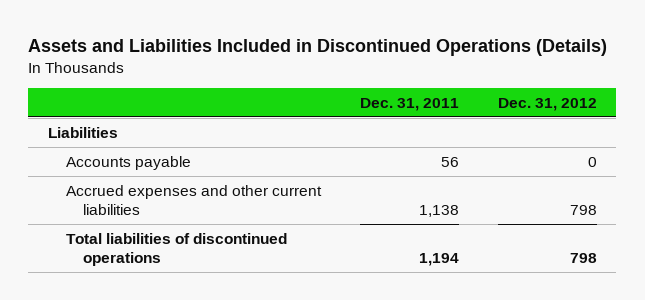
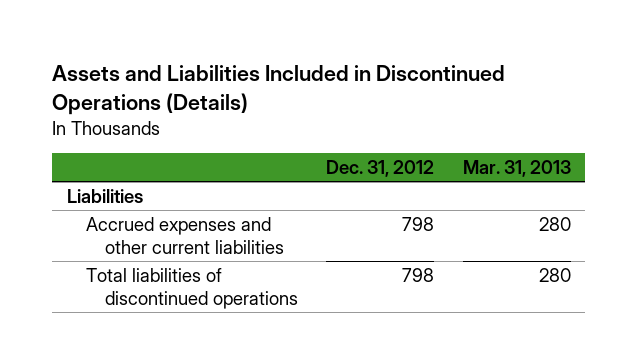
[359,98,459,112] Dec. 31, 2011 -> none
none -> [462,160,571,178] Mar. 31, 2013
[65,155,191,170] Accounts payable -> none

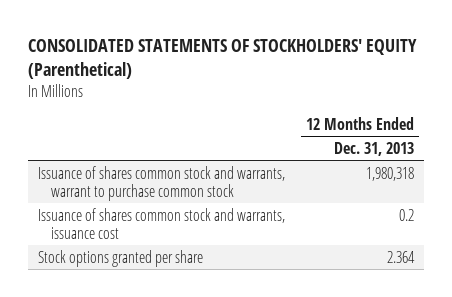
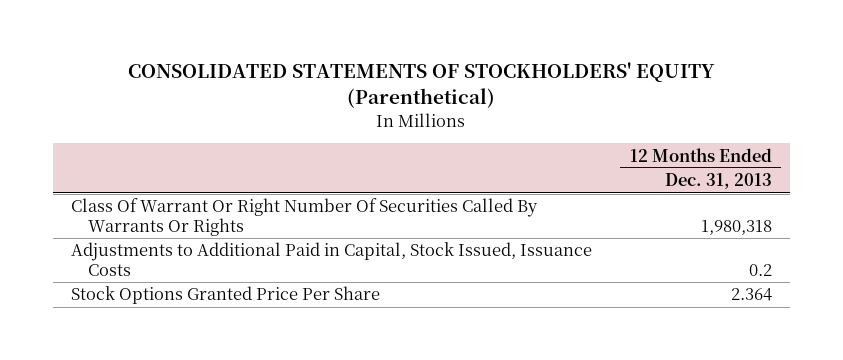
[38,165,286,201] Issuance of shares common stock and warrants, warrant to purchase common stock -> [71,198,539,236] Class Of Warrant Or Right Number Of Securities Called By Warrants Or Rights
[38,207,286,239] Issuance of shares common stock and warrants, issuance cost -> [71,242,593,276] Adjustments to Additional Paid in Capital, Stock Issued, Issuance Costs
[38,249,204,267] Stock options granted per share -> [71,286,381,305] Stock Options Granted Price Per Share

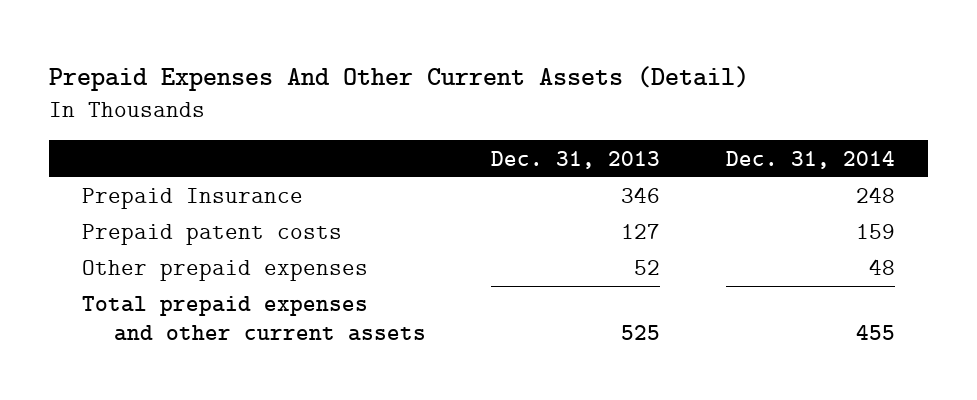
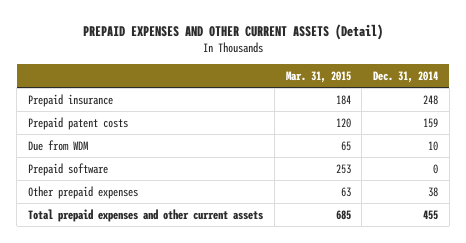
[49,66,750,92] Prepaid Expenses And Other Current Assets (Detail) -> [83,23,384,40] PREPAID EXPENSES AND OTHER CURRENT ASSETS (Detail)
[491,150,661,169] Dec. 31, 2013 -> none
none -> [285,71,351,84] Mar. 31, 2015
[82,188,304,210] Prepaid Insurance -> [28,93,114,107] Prepaid insurance
none -> [28,139,89,151] Due from WDM
none -> [28,162,109,176] Prepaid software
[869,259,896,276] 48 -> [428,186,439,197] 38

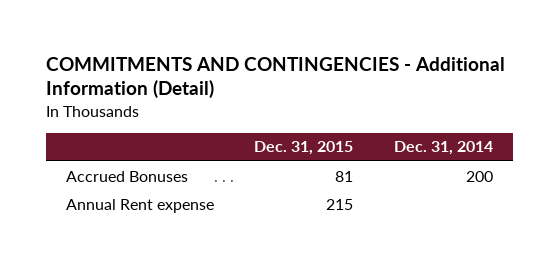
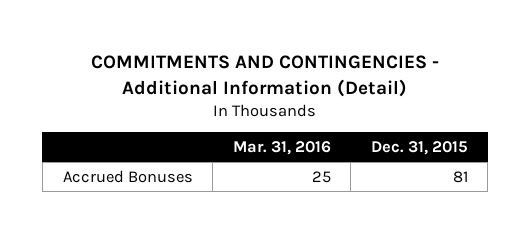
[393,141,493,156] Dec. 31, 2014 -> none
none -> [232,141,331,156] Mar. 31, 2016
[66,198,215,213] Annual Rent expense -> none

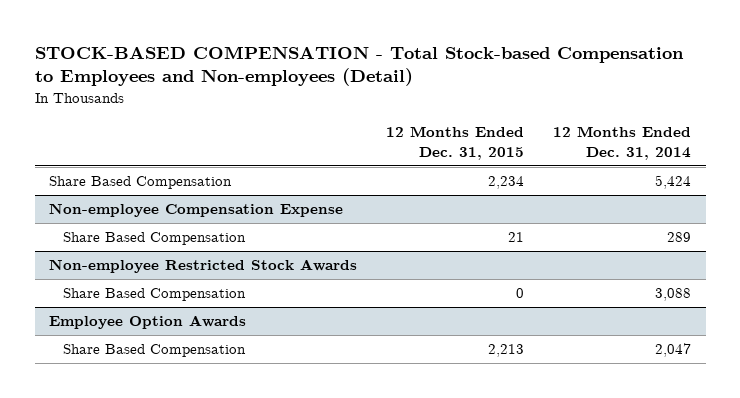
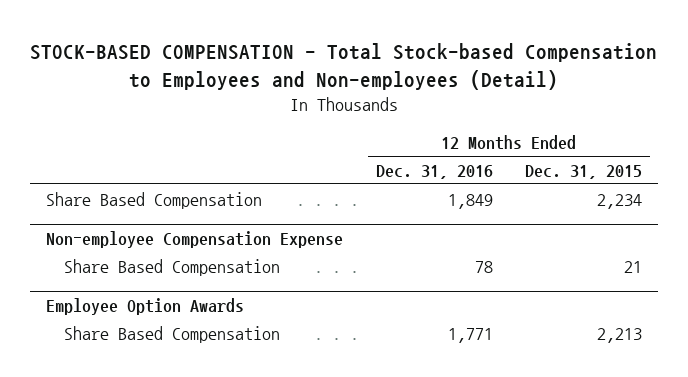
[553,126,692,160] 12 Months Ended Dec. 31, 2014 -> none
none -> [375,164,493,179] Dec. 31, 2016
[49,259,358,274] Non-employee Restricted Stock Awards -> none
[62,288,246,302] Share Based Compensation -> none

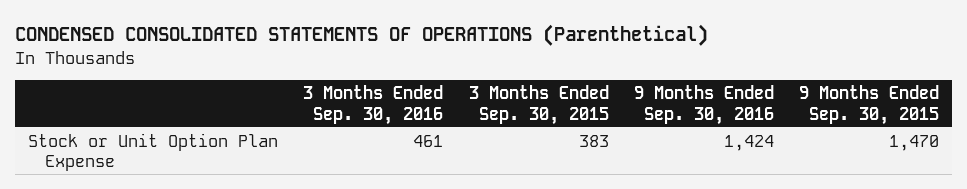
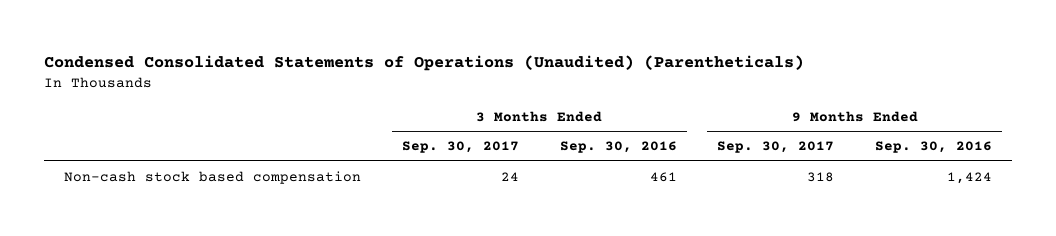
[15,24,709,47] CONDENSED CONSOLIDATED STATEMENTS OF OPERATIONS (Parenthetical) -> [44,54,805,71] Condensed Consolidated Statements of Operations (Unaudited) (Parentheticals)
[468,84,609,125] 3 Months Ended Sep. 30, 2015 -> none
[799,84,940,125] 9 Months Ended Sep. 30, 2015 -> none
none -> [402,141,520,154] Sep. 30, 2017
none -> [717,141,835,154] Sep. 30, 2017
[27,132,278,172] Stock or Unit Option Plan Expense -> [64,171,362,185] Non-cash stock based compensation

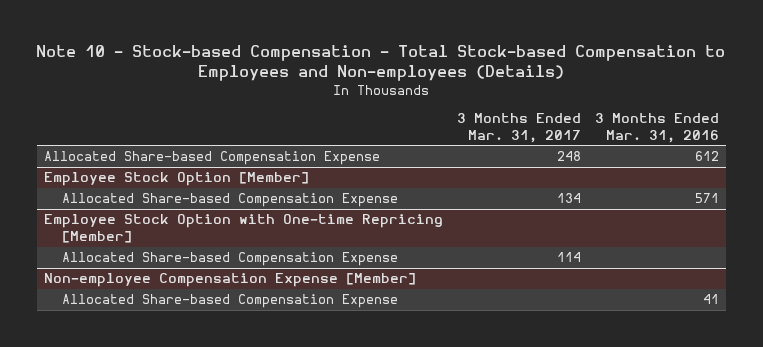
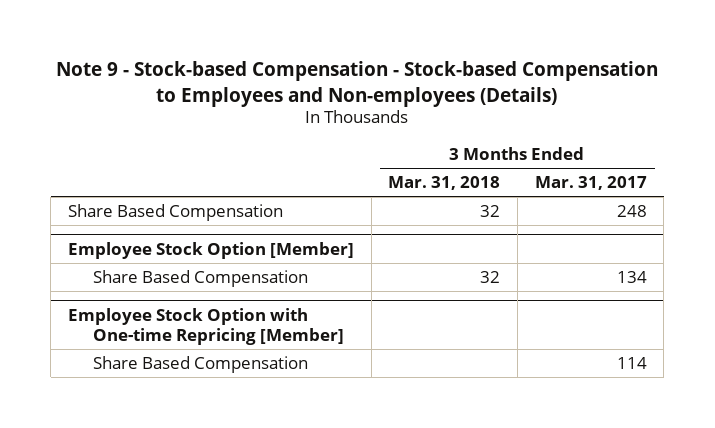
[36,45,726,82] Note 10 - Stock-based Compensation - Total Stock-based Compensation to Employees and Non-employees (Details) -> [56,61,659,107] Note 9 - Stock-based Compensation - Stock-based Compensation to Employees and Non-employees (Details)
[595,113,720,143] 3 Months Ended Mar. 31, 2016 -> none
none -> [388,176,501,191] Mar. 31, 2018
[43,151,380,166] Allocated Share-based Compensation Expense -> [68,203,284,221] Share Based Compensation
[62,193,399,208] Allocated Share-based Compensation Expense -> [93,269,309,287] Share Based Compensation
[43,273,416,288] Non-employee Compensation Expense [Member] -> none
[62,294,399,309] Allocated Share-based Compensation Expense -> none
[62,252,399,267] Allocated Share-based Compensation Expense -> [93,355,309,373] Share Based Compensation

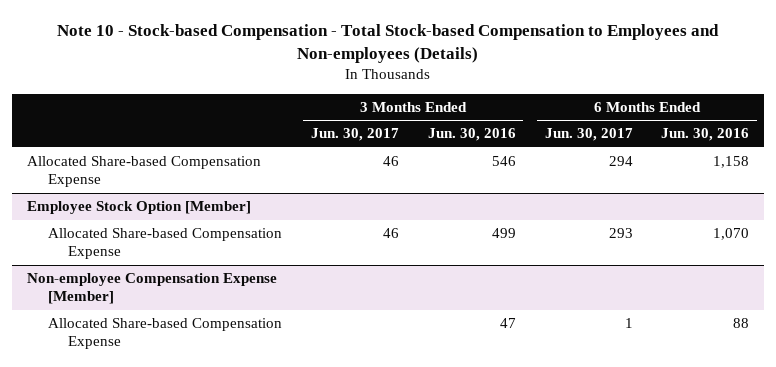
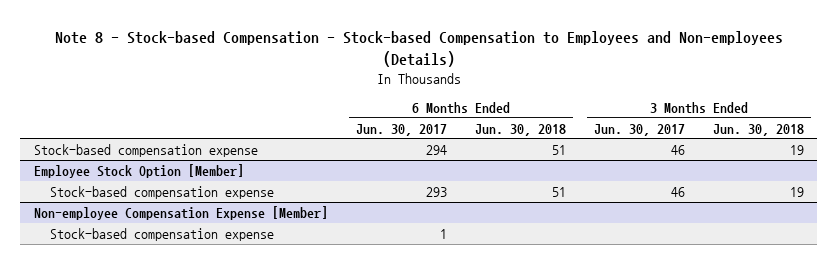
[57,23,720,63] Note 10 - Stock-based Compensation - Total Stock-based Compensation to Employees and Non-employees (Details) -> [54,31,783,68] Note 8 - Stock-based Compensation - Stock-based Compensation to Employees and Non-employees (Details)
[427,128,516,142] Jun. 30, 2016 -> none
[661,128,750,142] Jun. 30, 2016 -> none
none -> [474,123,566,136] Jun. 30, 2018
none -> [712,123,804,136] Jun. 30, 2018
[26,156,261,188] Allocated Share-based Compensation Expense -> [34,143,259,157] Stock-based compensation expense
[47,228,282,260] Allocated Share-based Compensation Expense -> [49,185,274,199] Stock-based compensation expense
[47,318,282,350] Allocated Share-based Compensation Expense -> [49,227,274,241] Stock-based compensation expense

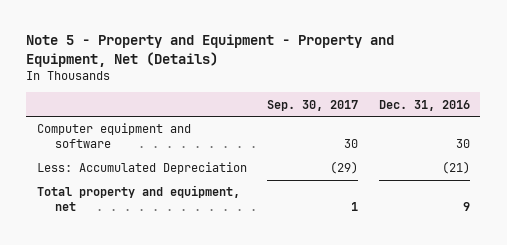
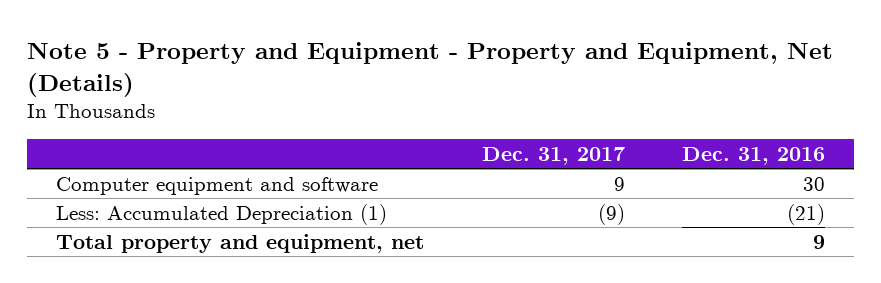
[267,99,359,111] Sep. 30, 2017 -> none
none -> [481,146,625,165] Dec. 31, 2017
[36,162,247,175] Less: Accumulated Depreciation -> [56,203,388,225] Less: Accumulated Depreciation (1)

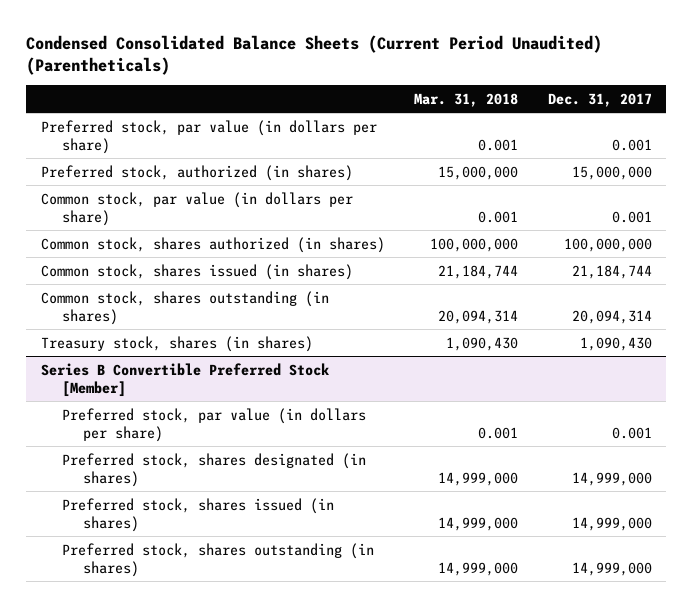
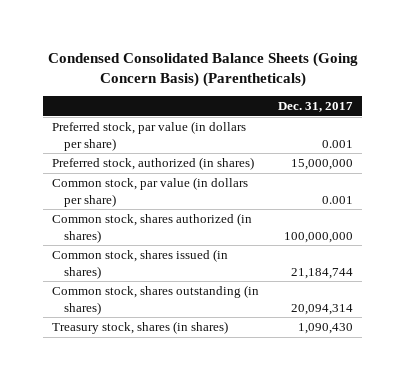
[26,34,603,75] Condensed Consolidated Balance Sheets (Current Period Unaudited) (Parentheticals) -> [47,51,358,87] Condensed Consolidated Balance Sheets (Going Concern Basis) (Parentheticals)
[414,92,519,107] Mar. 31, 2018 -> none
[40,362,329,397] Series B Convertible Preferred Stock [Member] -> none
[62,407,367,442] Preferred stock, par value (in dollars per share) -> none
[62,452,367,487] Preferred stock, shares designated (in shares) -> none
[62,497,335,532] Preferred stock, shares issued (in shares) -> none
[62,542,375,577] Preferred stock, shares outstanding (in shares) -> none

